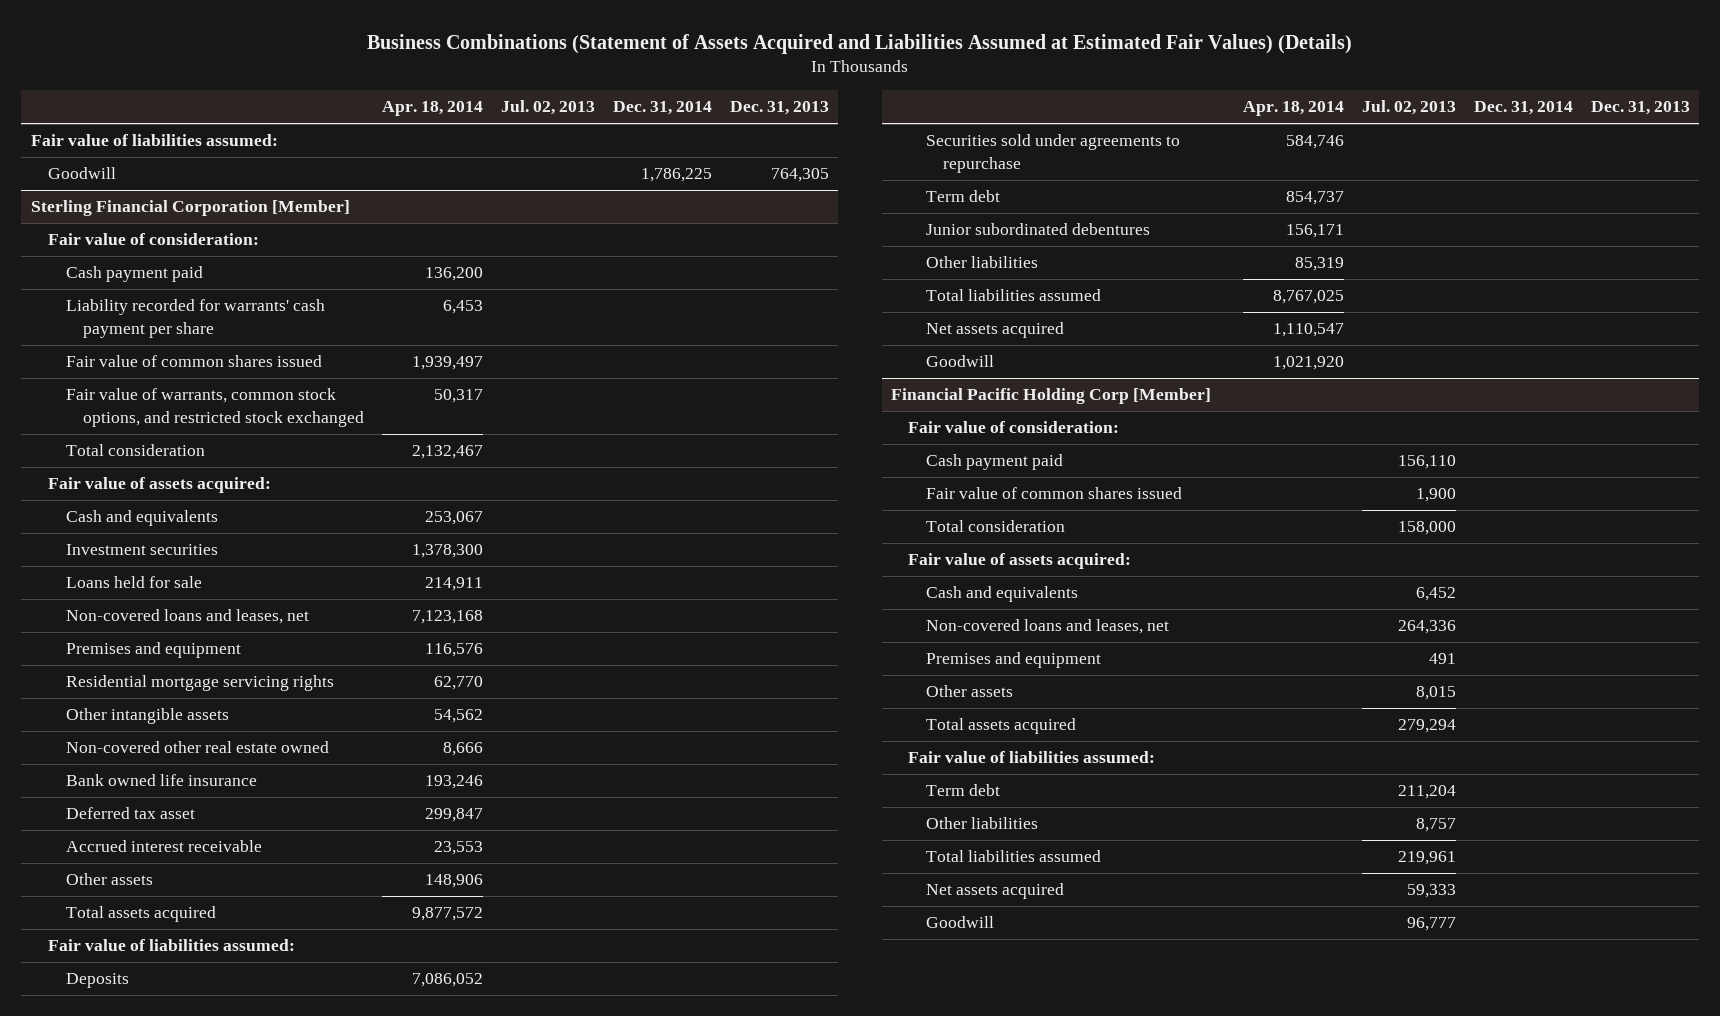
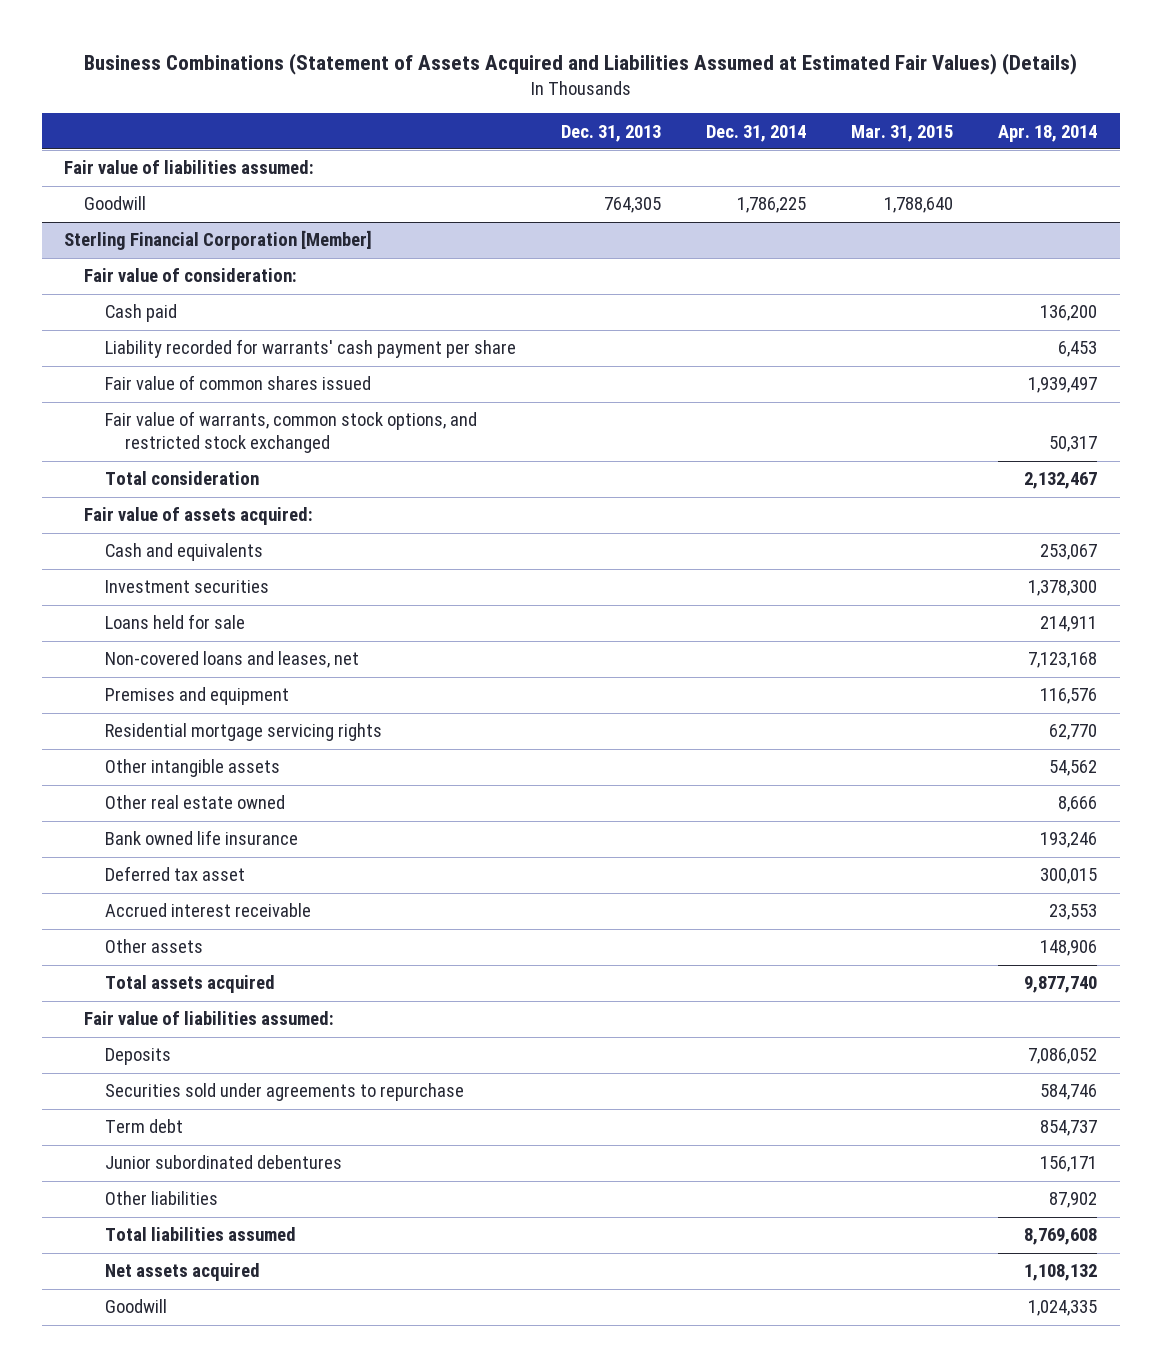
[501,100,596,116] Jul. 02, 2013 -> none
none -> [850,124,953,142] Mar. 31, 2015
[65,266,203,283] Cash payment paid -> [104,304,177,323] Cash paid
[65,741,329,754] Non-covered other real estate owned -> [104,795,285,810] Other real estate owned
[425,808,484,823] 299,847 -> [1040,868,1098,885] 300,015
[412,907,484,922] 9,877,572 -> [1024,976,1098,994] 9,877,740
[890,388,1211,405] Financial Pacific Holding Corp [Member] -> none
[908,421,1120,434] Fair value of consideration: -> none
[925,454,1063,471] Cash payment paid -> none
[925,487,1182,500] Fair value of common shares issued -> none
[925,520,1065,533] Total consideration -> none
[908,553,1132,570] Fair value of assets acquired: -> none
[925,586,1078,603] Cash and equivalents -> none
[925,619,1169,635] Non-covered loans and leases, net -> none
[925,652,1101,669] Premises and equipment -> none
[925,685,1013,698] Other assets -> none
[925,718,1076,735] Total assets acquired -> none
[908,751,1156,764] Fair value of liabilities assumed: -> none
[925,784,1000,797] Term debt -> none
[925,817,1038,830] Other liabilities -> none
[925,850,1101,863] Total liabilities assumed -> none
[925,883,1064,900] Net assets acquired -> none
[925,916,994,929] Goodwill -> none
[1294,257,1344,272] 85,319 -> [1049,1192,1098,1209] 87,902
[1272,290,1344,305] 8,767,025 -> [1024,1228,1098,1246] 8,769,608
[1272,323,1344,338] 1,110,547 -> [1024,1264,1098,1282] 1,108,132
[1272,356,1344,371] 1,021,920 -> [1028,1300,1098,1317] 1,024,335

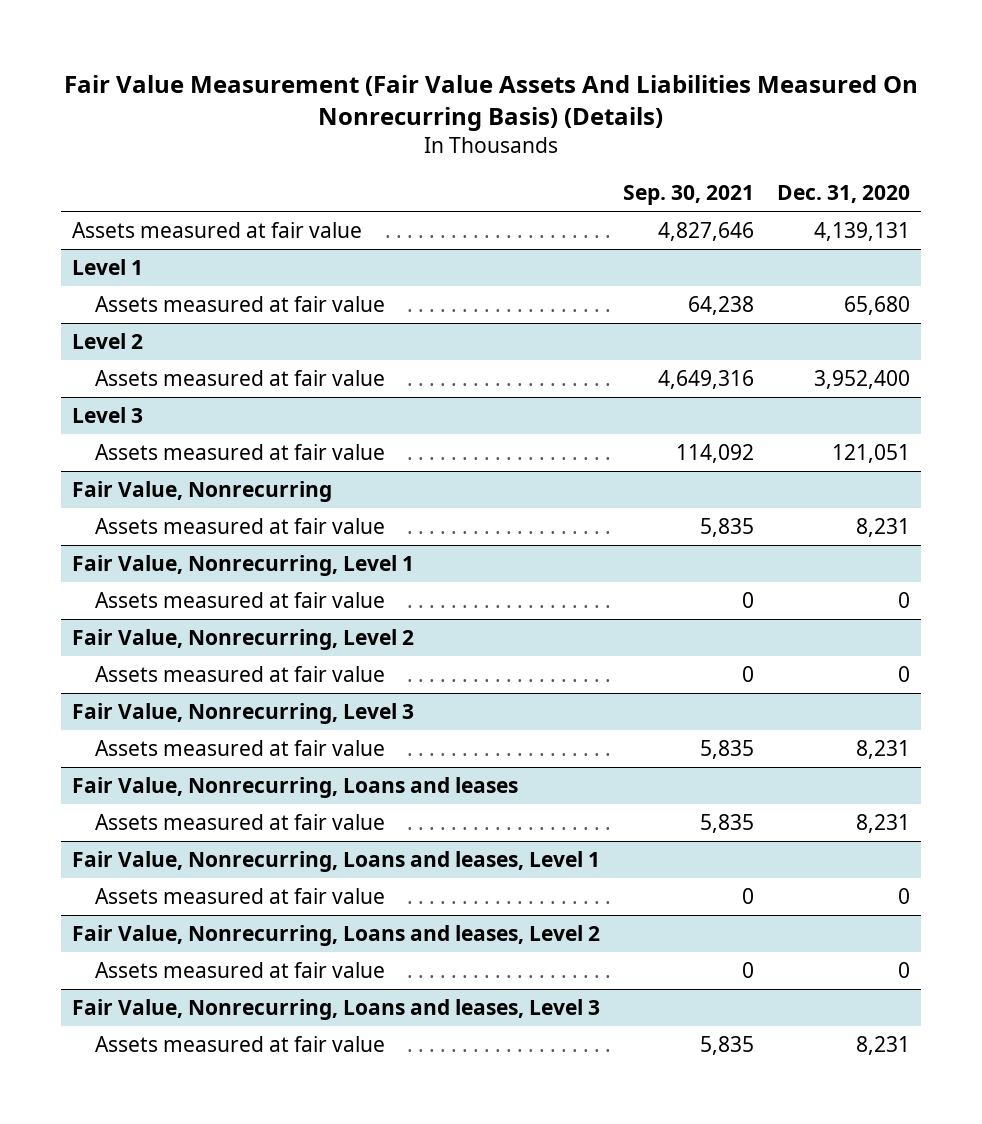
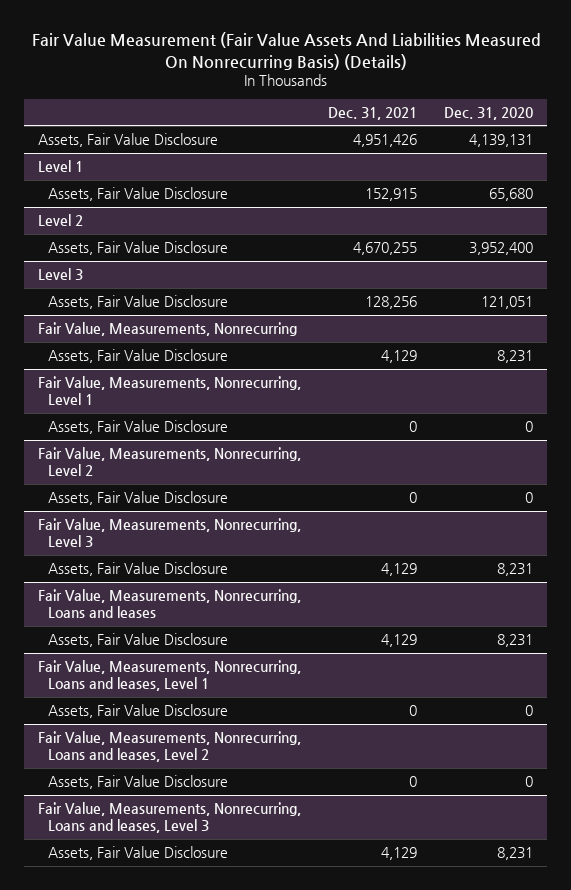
[622,185,754,206] Sep. 30, 2021 -> none
none -> [328,106,418,120] Dec. 31, 2021
[71,222,362,239] Assets measured at fair value -> [37,133,218,148] Assets, Fair Value Disclosure
[94,296,385,313] Assets measured at fair value -> [48,187,229,202] Assets, Fair Value Disclosure
[94,370,385,387] Assets measured at fair value -> [48,241,229,256] Assets, Fair Value Disclosure
[94,444,385,461] Assets measured at fair value -> [48,295,229,310] Assets, Fair Value Disclosure
[71,481,332,503] Fair Value, Nonrecurring -> [37,322,297,337] Fair Value, Measurements, Nonrecurring
[94,518,385,535] Assets measured at fair value -> [48,349,229,364] Assets, Fair Value Disclosure
[71,555,414,577] Fair Value, Nonrecurring, Level 1 -> [37,376,301,406] Fair Value, Measurements, Nonrecurring, Level 1
[94,592,385,609] Assets measured at fair value -> [48,420,229,435] Assets, Fair Value Disclosure
[71,629,414,651] Fair Value, Nonrecurring, Level 2 -> [37,447,301,477] Fair Value, Measurements, Nonrecurring, Level 2
[94,666,385,683] Assets measured at fair value -> [48,491,229,506] Assets, Fair Value Disclosure
[71,703,414,725] Fair Value, Nonrecurring, Level 3 -> [37,518,301,548] Fair Value, Measurements, Nonrecurring, Level 3
[94,740,385,757] Assets measured at fair value -> [48,562,229,577] Assets, Fair Value Disclosure
[71,777,518,799] Fair Value, Nonrecurring, Loans and leases -> [37,589,301,619] Fair Value, Measurements, Nonrecurring, Loans and leases
[94,814,385,831] Assets measured at fair value -> [48,633,229,648] Assets, Fair Value Disclosure
[71,851,600,873] Fair Value, Nonrecurring, Loans and leases, Level 1 -> [37,660,301,692] Fair Value, Measurements, Nonrecurring, Loans and leases, Level 1
[94,888,385,905] Assets measured at fair value -> [48,704,229,719] Assets, Fair Value Disclosure
[71,925,600,947] Fair Value, Nonrecurring, Loans and leases, Level 2 -> [37,731,301,763] Fair Value, Measurements, Nonrecurring, Loans and leases, Level 2
[94,962,385,979] Assets measured at fair value -> [48,775,229,790] Assets, Fair Value Disclosure
[71,999,600,1021] Fair Value, Nonrecurring, Loans and leases, Level 3 -> [37,802,301,834] Fair Value, Measurements, Nonrecurring, Loans and leases, Level 3
[94,1036,385,1053] Assets measured at fair value -> [48,846,229,861] Assets, Fair Value Disclosure

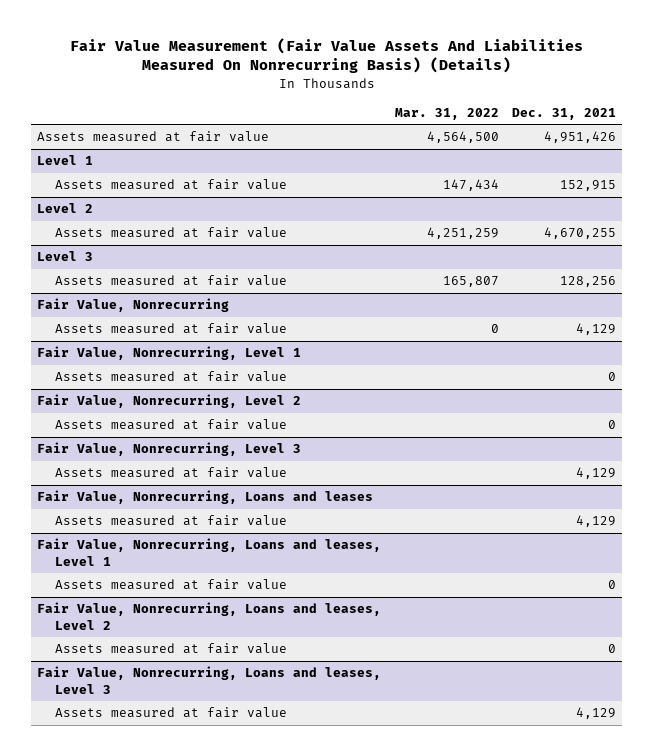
[444,106,534,120] Dec. 31, 2020 -> none
none -> [394,107,499,120] Mar. 31, 2022
[37,133,218,148] Assets, Fair Value Disclosure -> [37,131,270,143] Assets measured at fair value
[48,187,229,202] Assets, Fair Value Disclosure -> [55,179,288,191] Assets measured at fair value
[48,241,229,256] Assets, Fair Value Disclosure -> [55,227,288,239] Assets measured at fair value
[48,295,229,310] Assets, Fair Value Disclosure -> [55,275,288,287] Assets measured at fair value
[37,322,297,337] Fair Value, Measurements, Nonrecurring -> [37,298,230,313] Fair Value, Nonrecurring
[48,349,229,364] Assets, Fair Value Disclosure -> [55,323,288,335] Assets measured at fair value
[37,376,301,406] Fair Value, Measurements, Nonrecurring, Level 1 -> [37,346,302,361] Fair Value, Nonrecurring, Level 1
[48,420,229,435] Assets, Fair Value Disclosure -> [55,371,288,383] Assets measured at fair value
[37,447,301,477] Fair Value, Measurements, Nonrecurring, Level 2 -> [37,394,302,409] Fair Value, Nonrecurring, Level 2
[48,491,229,506] Assets, Fair Value Disclosure -> [55,419,288,431] Assets measured at fair value
[37,518,301,548] Fair Value, Measurements, Nonrecurring, Level 3 -> [37,442,302,457] Fair Value, Nonrecurring, Level 3
[48,562,229,577] Assets, Fair Value Disclosure -> [55,467,288,479] Assets measured at fair value
[37,589,301,619] Fair Value, Measurements, Nonrecurring, Loans and leases -> [37,490,374,505] Fair Value, Nonrecurring, Loans and leases
[48,633,229,648] Assets, Fair Value Disclosure -> [55,515,288,527] Assets measured at fair value
[37,660,301,692] Fair Value, Measurements, Nonrecurring, Loans and leases, Level 1 -> [37,538,382,566] Fair Value, Nonrecurring, Loans and leases, Level 1
[48,704,229,719] Assets, Fair Value Disclosure -> [55,579,288,591] Assets measured at fair value
[37,731,301,763] Fair Value, Measurements, Nonrecurring, Loans and leases, Level 2 -> [37,602,382,630] Fair Value, Nonrecurring, Loans and leases, Level 2
[48,775,229,790] Assets, Fair Value Disclosure -> [55,643,288,655] Assets measured at fair value
[37,802,301,834] Fair Value, Measurements, Nonrecurring, Loans and leases, Level 3 -> [37,666,382,694] Fair Value, Nonrecurring, Loans and leases, Level 3
[48,846,229,861] Assets, Fair Value Disclosure -> [55,707,288,719] Assets measured at fair value

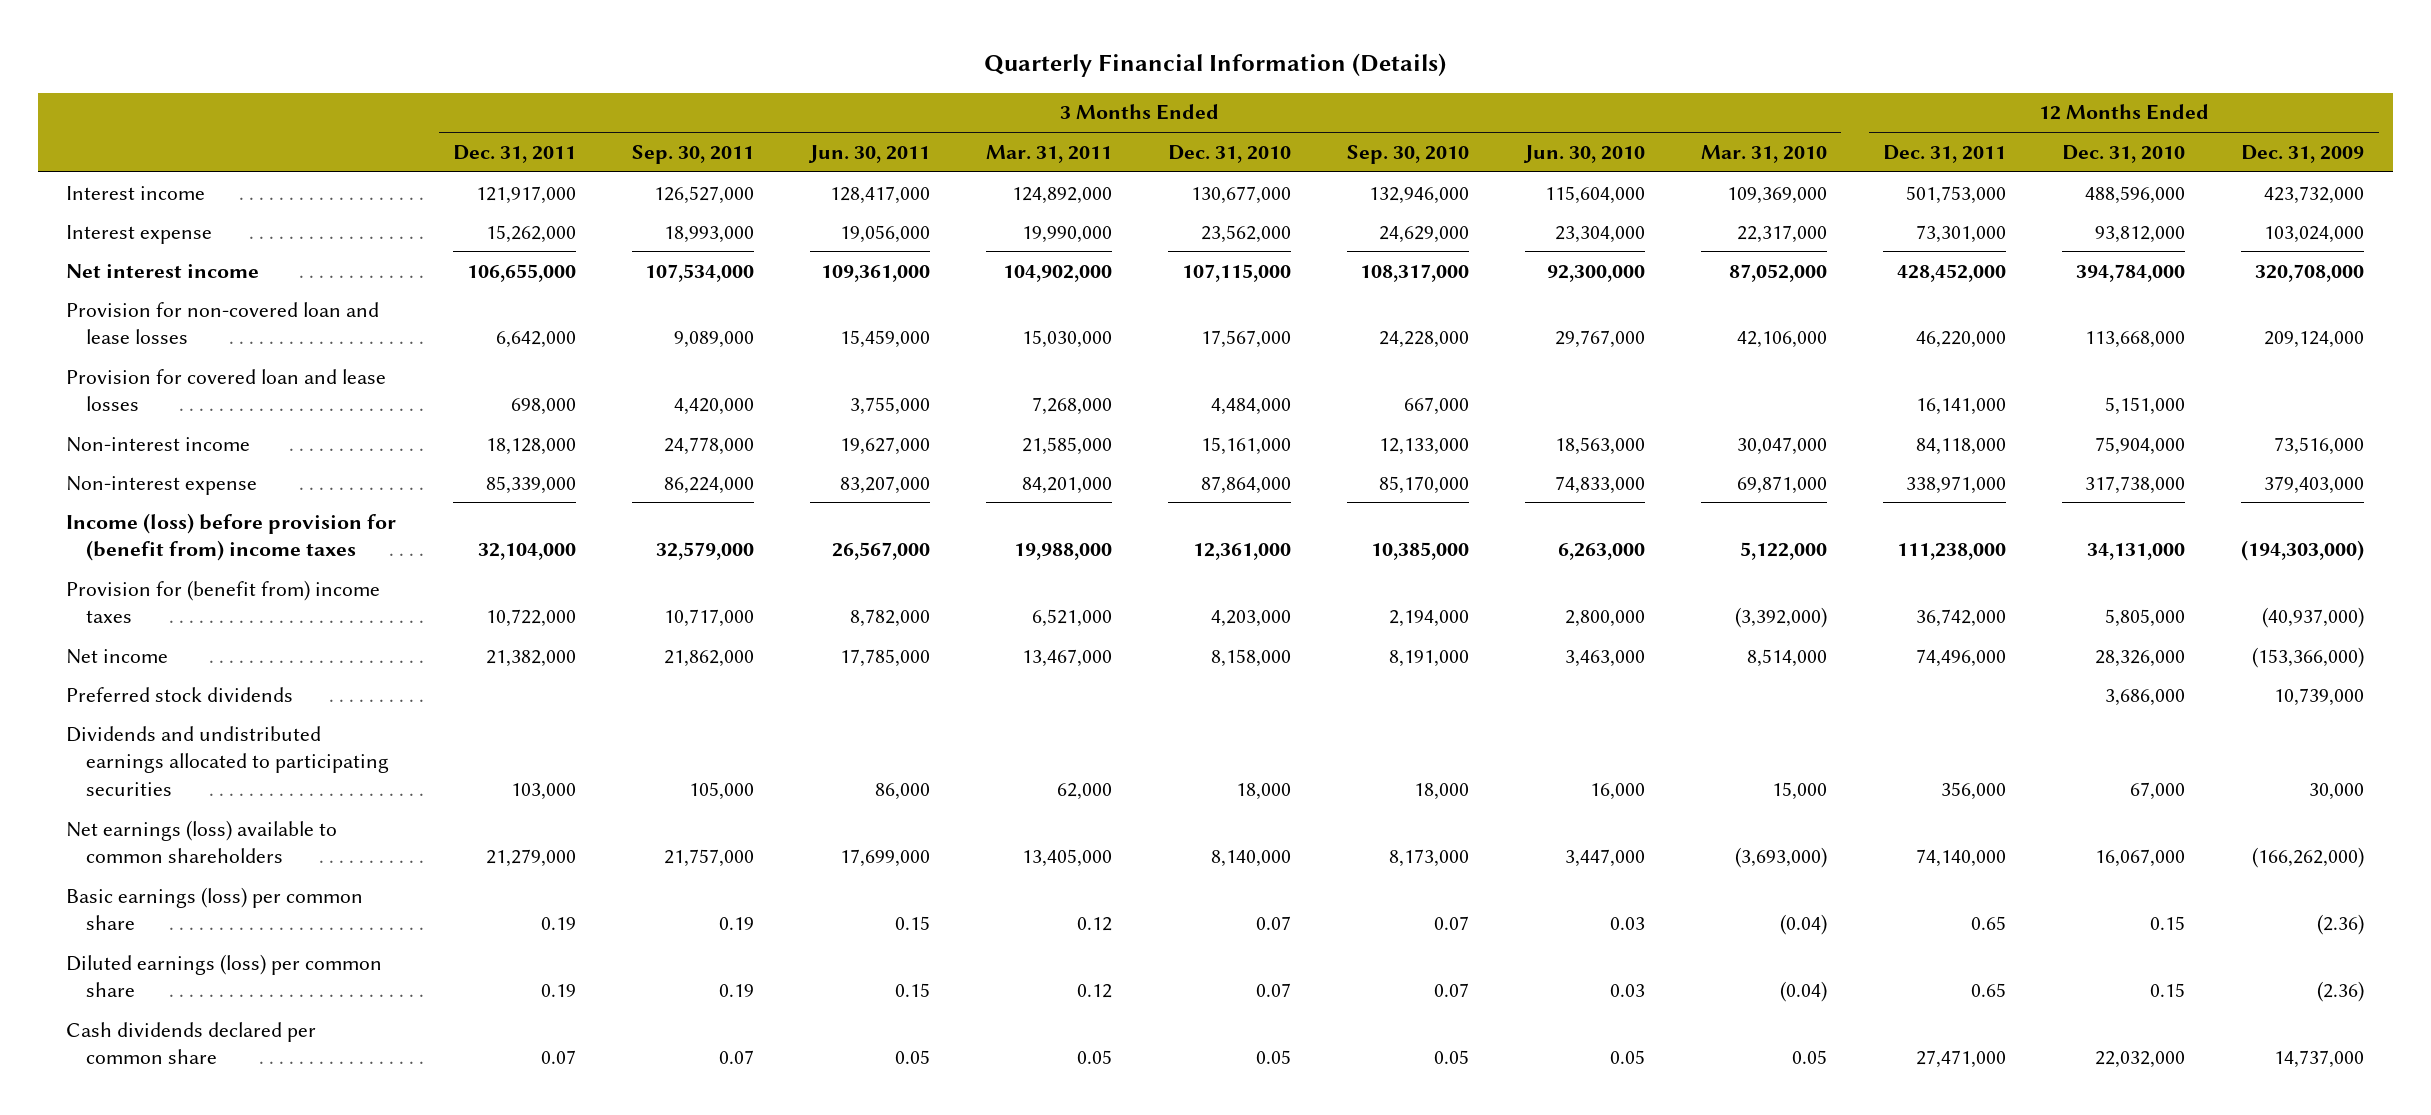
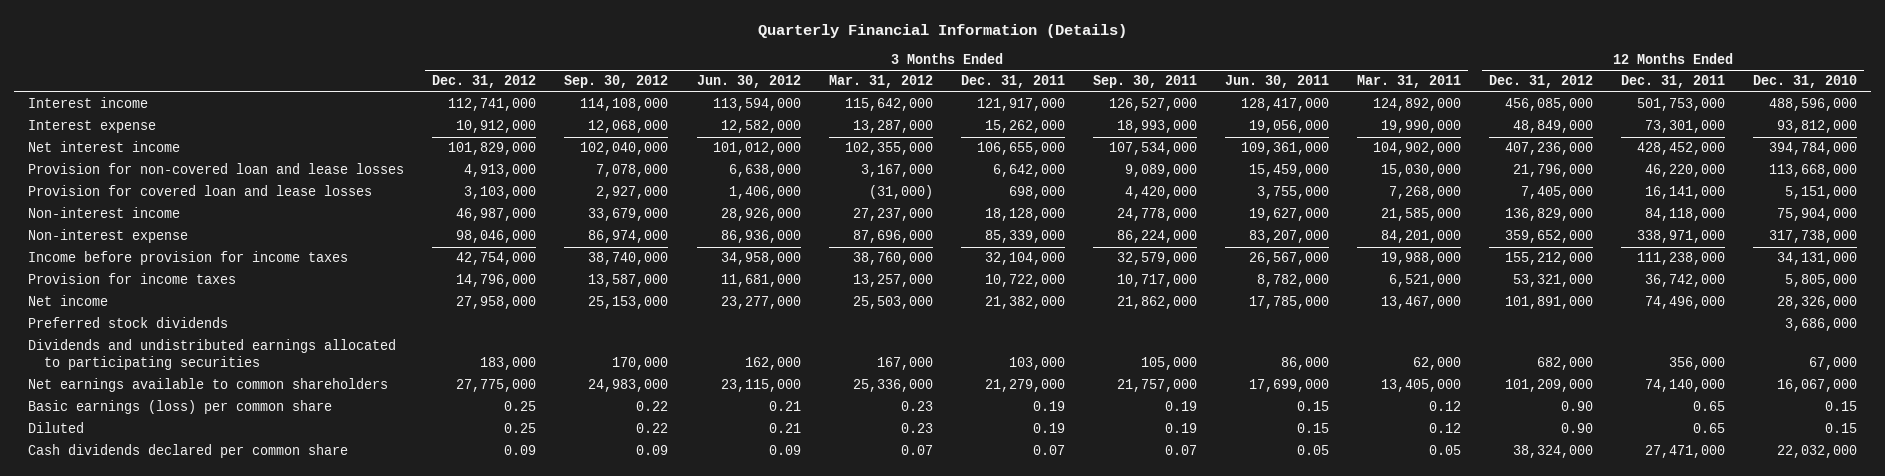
[1167,144,1291,163] Dec. 31, 2010 -> none
[1347,144,1470,164] Sep. 30, 2010 -> none
[1523,144,1646,163] Jun. 30, 2010 -> none
[1701,144,1828,163] Mar. 31, 2010 -> none
[2241,144,2365,163] Dec. 31, 2009 -> none
none -> [432,75,537,89] Dec. 31, 2012
none -> [564,75,669,89] Sep. 30, 2012
none -> [696,75,801,89] Jun. 30, 2012
none -> [828,75,933,89] Mar. 31, 2012
none -> [1488,75,1593,89] Dec. 31, 2012
[66,512,397,562] Income (loss) before provision for (benefit from) income taxes -> [28,251,349,266] Income before provision for income taxes
[66,579,381,624] Provision for (benefit from) income taxes -> [28,273,237,285] Provision for income taxes
[66,819,338,864] Net earnings (loss) available to common shareholders -> [28,378,389,393] Net earnings available to common shareholders
[66,953,383,998] Diluted earnings (loss) per common share -> [28,422,85,434] Diluted

